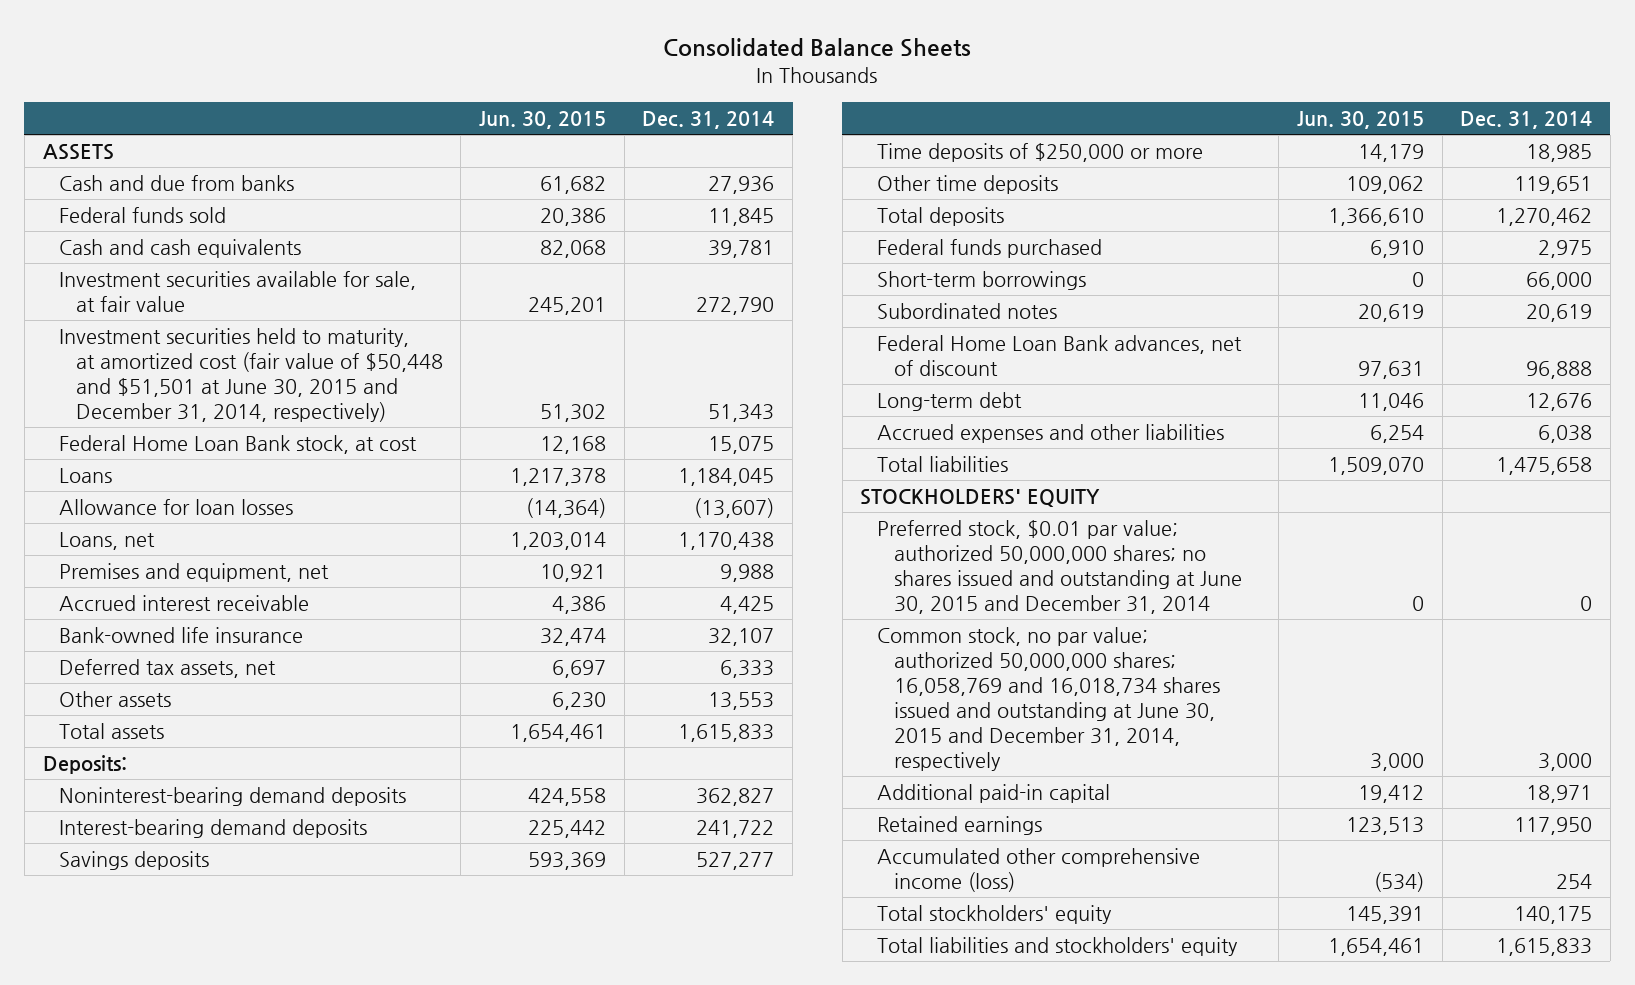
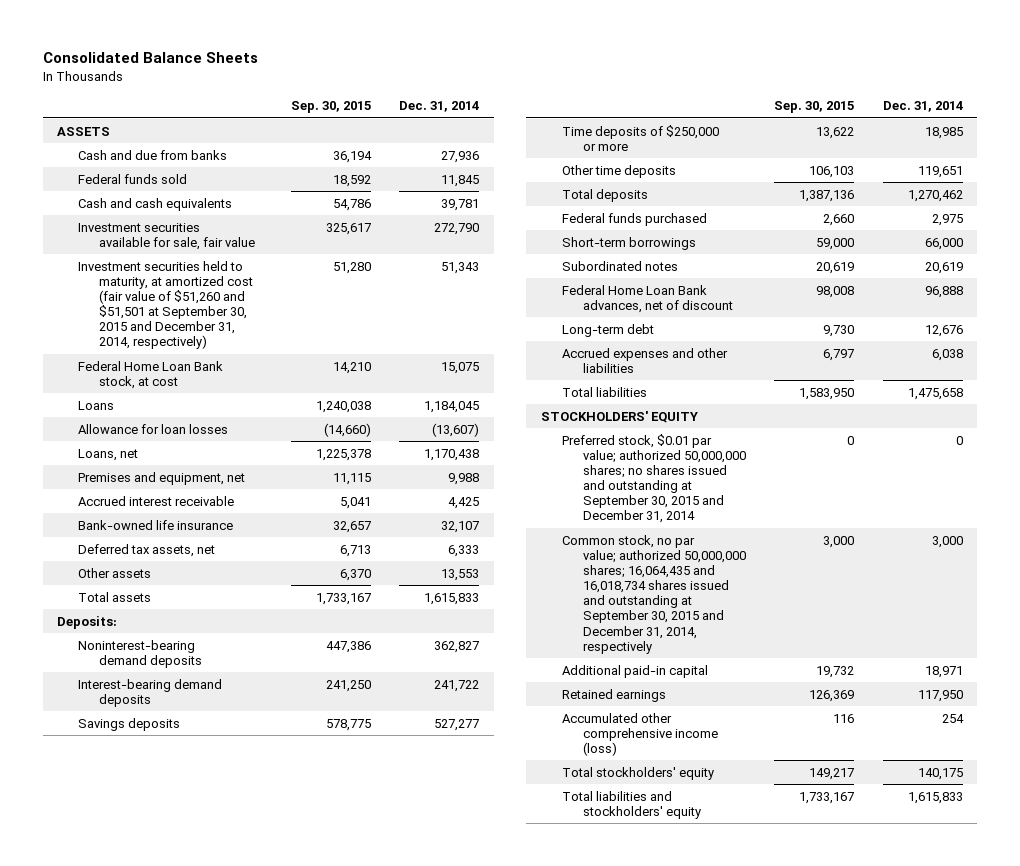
[479,110,607,129] Jun. 30, 2015 -> none
none -> [290,101,371,114] Sep. 30, 2015
[59,270,417,313] Investment securities available for sale, at fair value -> [78,222,255,250] Investment securities available for sale, fair value
[59,327,443,423] Investment securities held to maturity, at amortized cost (fair value of $50,448 and $51,501 at June 30, 2015 and December 31, 2014, respectively) -> [78,260,253,350] Investment securities held to maturity, at amortized cost (fair value of $51,260 and $51,501 at September 30, 2015 and December 31, 2014, respectively)
[877,519,1242,615] Preferred stock, $0.01 par value; authorized 50,000,000 shares; no shares issued and outstanding at June 30, 2015 and December 31, 2014 -> [561,433,746,524] Preferred stock, $0.01 par value; authorized 50,000,000 shares; no shares issued and outstanding at September 30, 2015 and December 31, 2014
[877,626,1220,772] Common stock, no par value; authorized 50,000,000 shares; 16,058,769 and 16,018,734 shares issued and outstanding at June 30, 2015 and December 31, 2014, respectively -> [561,534,746,654] Common stock, no par value; authorized 50,000,000 shares; 16,064,435 and 16,018,734 shares issued and outstanding at September 30, 2015 and December 31, 2014, respectively

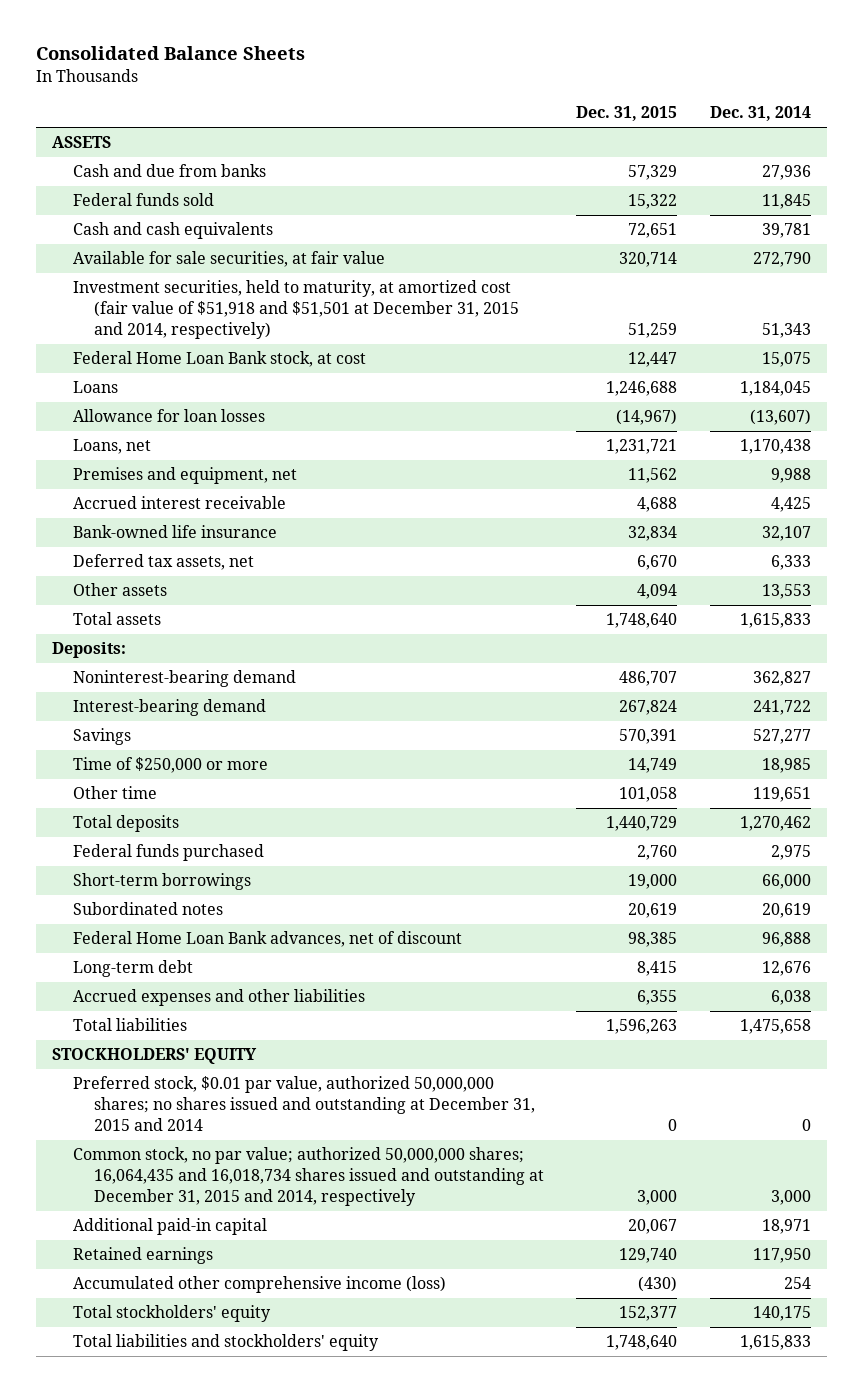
[290,101,371,114] Sep. 30, 2015 -> none
none -> [576,106,678,122] Dec. 31, 2015
[78,222,255,250] Investment securities available for sale, fair value -> [72,251,385,268] Available for sale securities, at fair value
[78,260,253,350] Investment securities held to maturity, at amortized cost (fair value of $51,260 and $51,501 at September 30, 2015 and December 31, 2014, respectively) -> [72,280,519,339] Investment securities, held to maturity, at amortized cost (fair value of $51,918 and $51,501 at December 31, 2015 and 2014, respectively)
[78,639,202,668] Noninterest-bearing demand deposits -> [72,670,296,688] Noninterest-bearing demand
[78,678,223,707] Interest-bearing demand deposits -> [72,699,266,717] Interest-bearing demand
[78,717,181,731] Savings deposits -> [72,728,131,746] Savings
[561,124,719,151] Time deposits of $250,000 or more -> [72,757,268,774] Time of $250,000 or more
[561,164,676,178] Other time deposits -> [72,786,157,800] Other time
[561,433,746,524] Preferred stock, $0.01 par value; authorized 50,000,000 shares; no shares issued and outstanding at September 30, 2015 and December 31, 2014 -> [72,1076,535,1131] Preferred stock, $0.01 par value, authorized 50,000,000 shares; no shares issued and outstanding at December 31, 2015 and 2014
[561,534,746,654] Common stock, no par value; authorized 50,000,000 shares; 16,064,435 and 16,018,734 shares issued and outstanding at September 30, 2015 and December 31, 2014, respectively -> [72,1147,544,1206] Common stock, no par value; authorized 50,000,000 shares; 16,064,435 and 16,018,734 shares issued and outstanding at December 31, 2015 and 2014, respectively

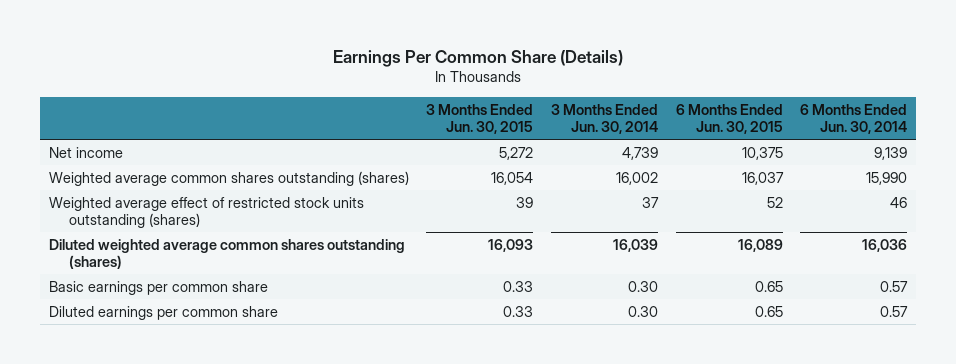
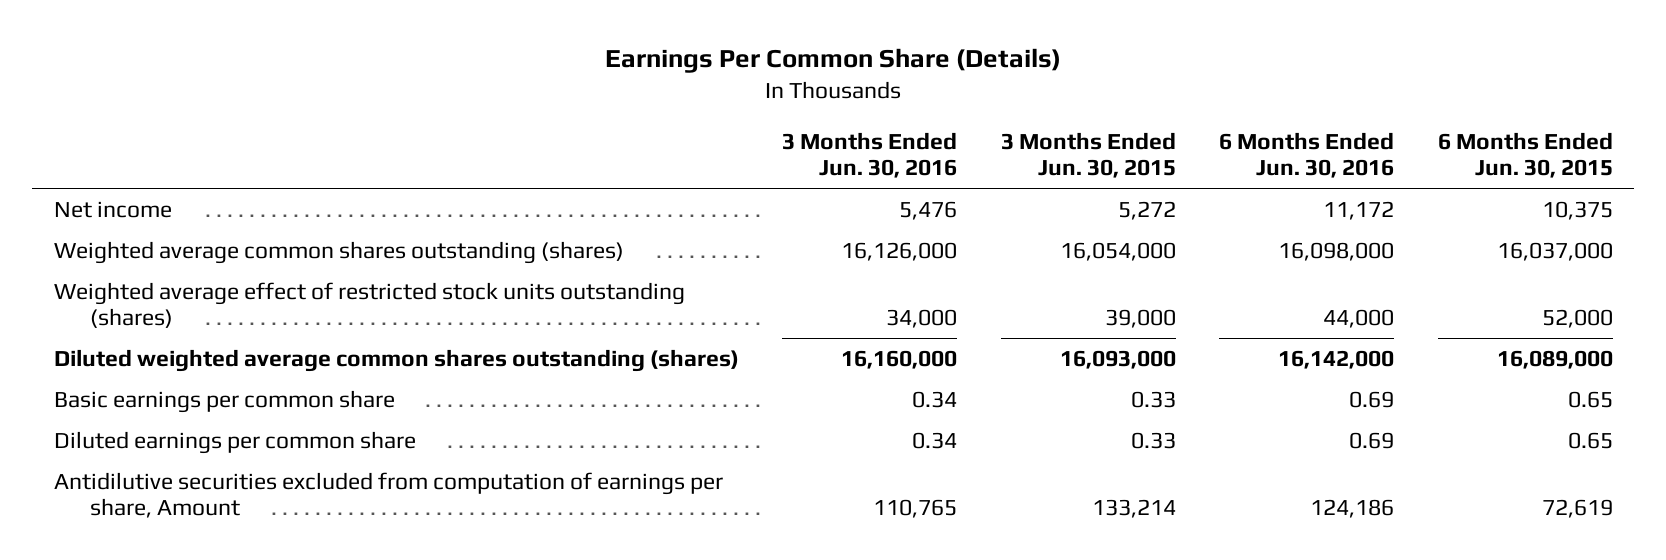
[550,103,658,135] 3 Months Ended Jun. 30, 2014 -> none
[800,103,908,135] 6 Months Ended Jun. 30, 2014 -> none
none -> [782,131,958,179] 3 Months Ended Jun. 30, 2016
none -> [1219,131,1395,179] 6 Months Ended Jun. 30, 2016
[491,171,534,185] 16,054 -> [1059,241,1176,261] 16,054,000
[741,171,784,185] 16,037 -> [1496,241,1613,261] 16,037,000
[516,196,534,208] 39 -> [1104,309,1176,329] 39,000
[766,196,783,208] 52 -> [1541,309,1613,329] 52,000
[488,238,534,252] 16,093 -> [1059,349,1176,369] 16,093,000
[737,238,783,252] 16,089 -> [1496,349,1613,369] 16,089,000
none -> [53,471,723,519] Antidilutive securities excluded from computation of earnings per share, Amount

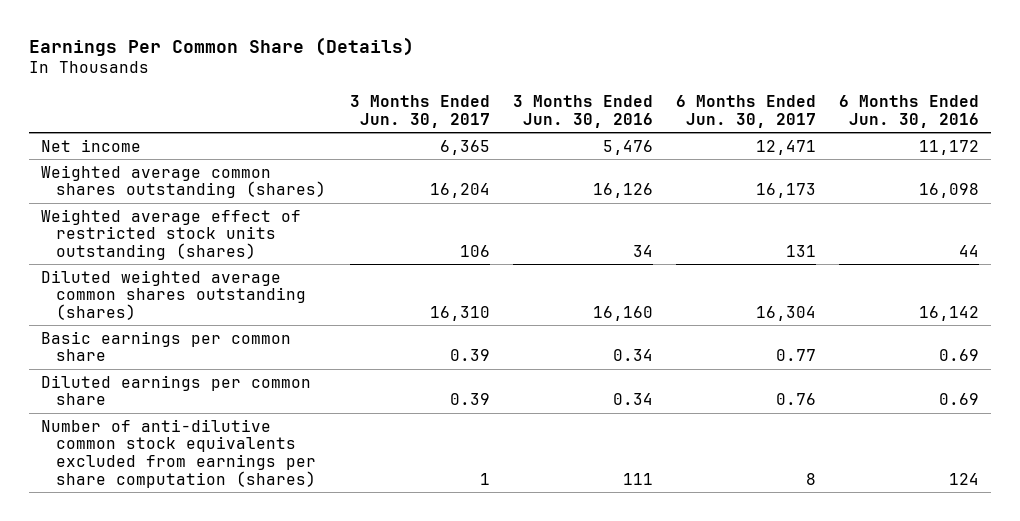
[1000,131,1176,179] 3 Months Ended Jun. 30, 2015 -> none
[1437,131,1613,179] 6 Months Ended Jun. 30, 2015 -> none
none -> [349,95,490,128] 3 Months Ended Jun. 30, 2017
none -> [676,95,817,128] 6 Months Ended Jun. 30, 2017
[841,241,958,261] 16,126,000 -> [592,183,653,199] 16,126
[1278,241,1395,261] 16,098,000 -> [919,183,980,199] 16,098
[886,309,958,329] 34,000 -> [632,244,653,257] 34
[1323,309,1395,329] 44,000 -> [959,244,980,257] 44
[841,349,958,369] 16,160,000 -> [592,305,653,321] 16,160
[1278,349,1395,369] 16,142,000 -> [919,305,980,321] 16,142
[53,471,723,519] Antidilutive securities excluded from computation of earnings per share, Amount -> [40,418,317,488] Number of anti-dilutive common stock equivalents excluded from earnings per share computation (shares)
[873,499,958,519] 110,765 -> [622,472,653,485] 111
[1310,499,1395,519] 124,186 -> [949,472,980,485] 124

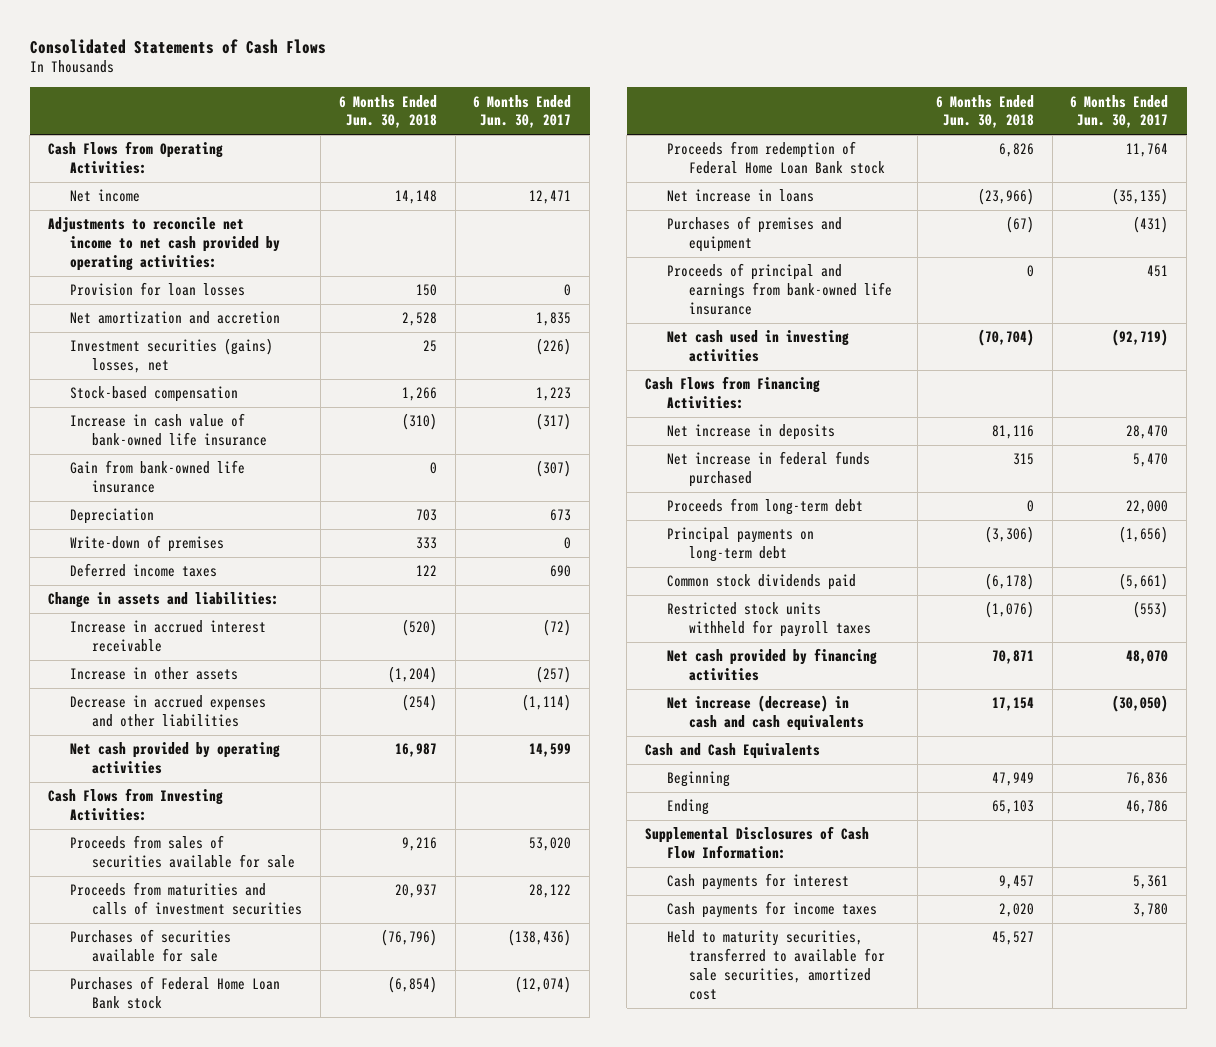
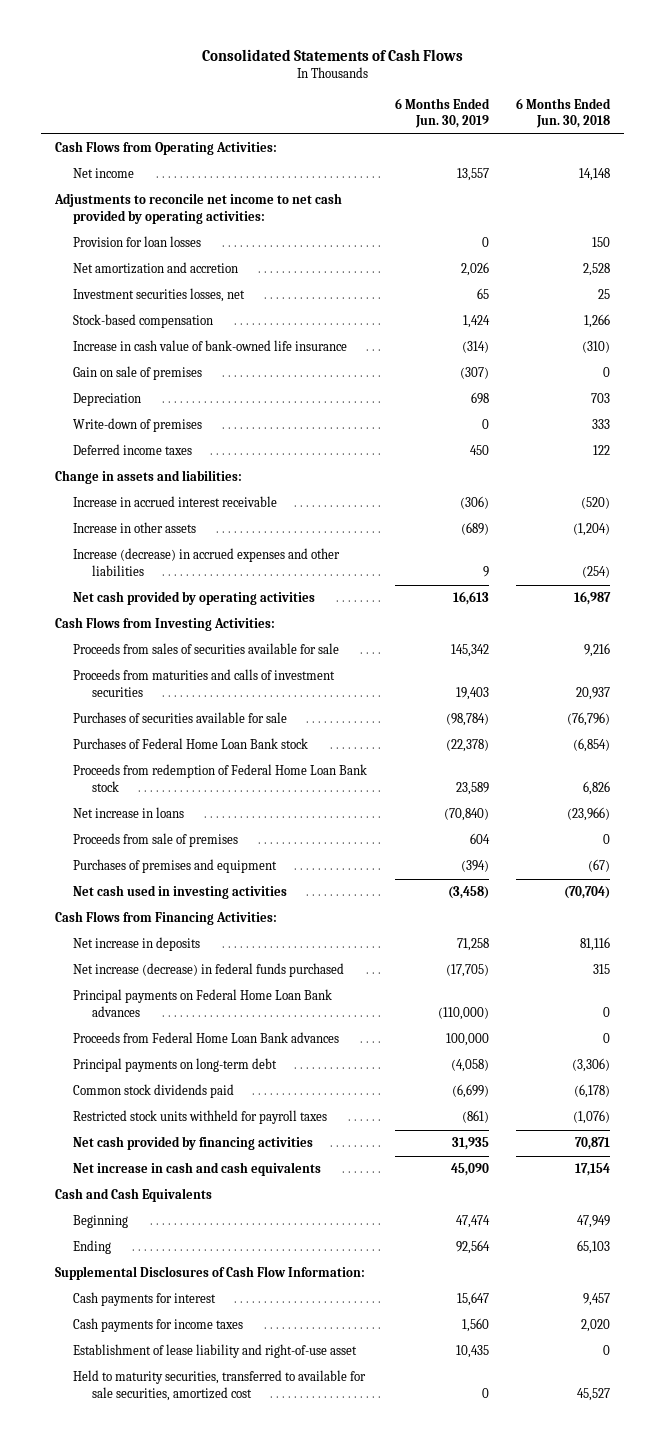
[473,94,572,129] 6 Months Ended Jun. 30, 2017 -> none
none -> [394,97,490,129] 6 Months Ended Jun. 30, 2019
[70,338,274,374] Investment securities (gains) losses, net -> [73,288,246,303] Investment securities losses, net
[70,460,246,494] Gain from bank-owned life insurance -> none
none -> [73,366,203,381] Gain on sale of premises
[70,695,267,728] Decrease in accrued expenses and other liabilities -> [73,548,341,577] Increase (decrease) in accrued expenses and other liabilities
none -> [73,833,239,848] Proceeds from sale of premises
[667,263,893,315] Proceeds of principal and earnings from bank-owned life insurance -> none
[667,498,864,516] Proceeds from long-term debt -> none
[667,451,871,488] Net increase in federal funds purchased -> [73,963,345,978] Net increase (decrease) in federal funds purchased
none -> [73,989,333,1018] Principal payments on Federal Home Loan Bank advances
none -> [73,1032,340,1044] Proceeds from Federal Home Loan Bank advances
[667,695,865,732] Net increase (decrease) in cash and cash equivalents -> [73,1162,322,1177] Net increase in cash and cash equivalents
none -> [73,1344,358,1359] Establishment of lease liability and right-of-use asset

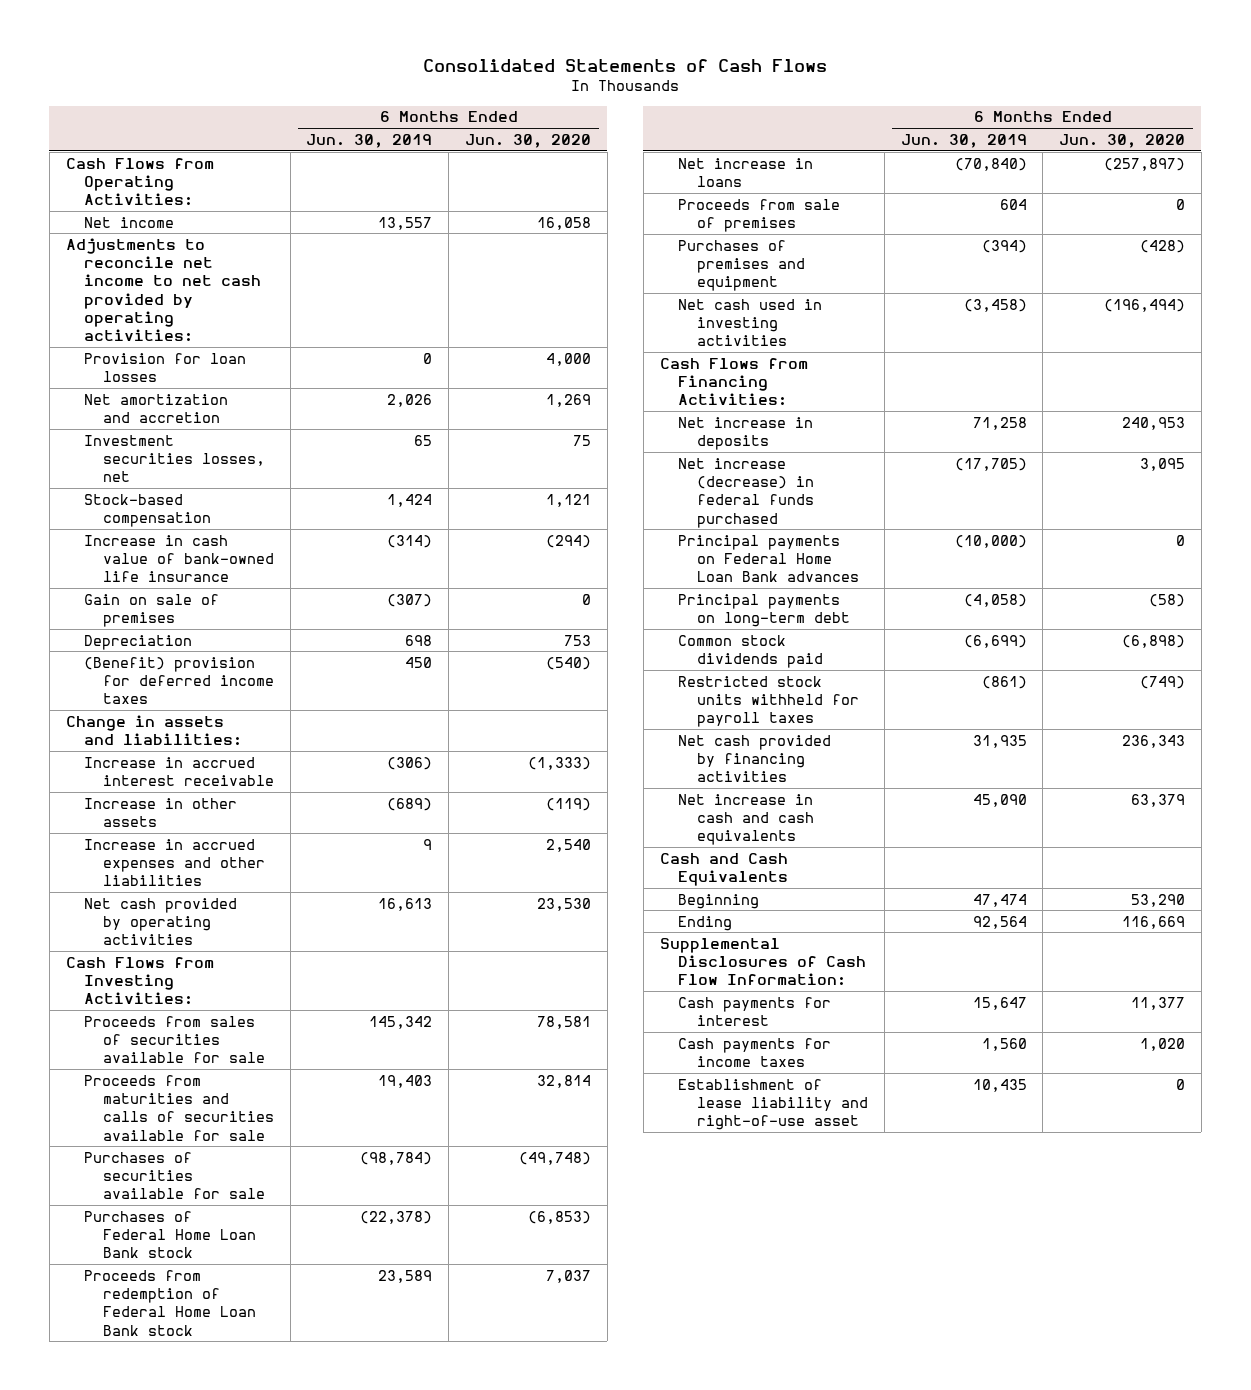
[516,97,612,129] 6 Months Ended Jun. 30, 2018 -> none
none -> [465,133,592,148] Jun. 30, 2020
[73,418,203,433] Write-down of premises -> none
[73,444,193,456] Deferred income taxes -> [84,656,274,705] (Benefit) provision for deferred income taxes
[73,548,341,577] Increase (decrease) in accrued expenses and other liabilities -> [84,838,265,887] Increase in accrued expenses and other liabilities
[73,669,336,698] Proceeds from maturities and calls of investment securities -> [84,1074,274,1141] Proceeds from maturities and calls of securities available for sale
[73,1032,340,1044] Proceeds from Federal Home Loan Bank advances -> none
[437,1007,489,1021] (110,000) -> [954,534,1027,548] (10,000)
[73,1370,367,1402] Held to maturity securities, transferred to available for sale securities, amortized cost -> none

